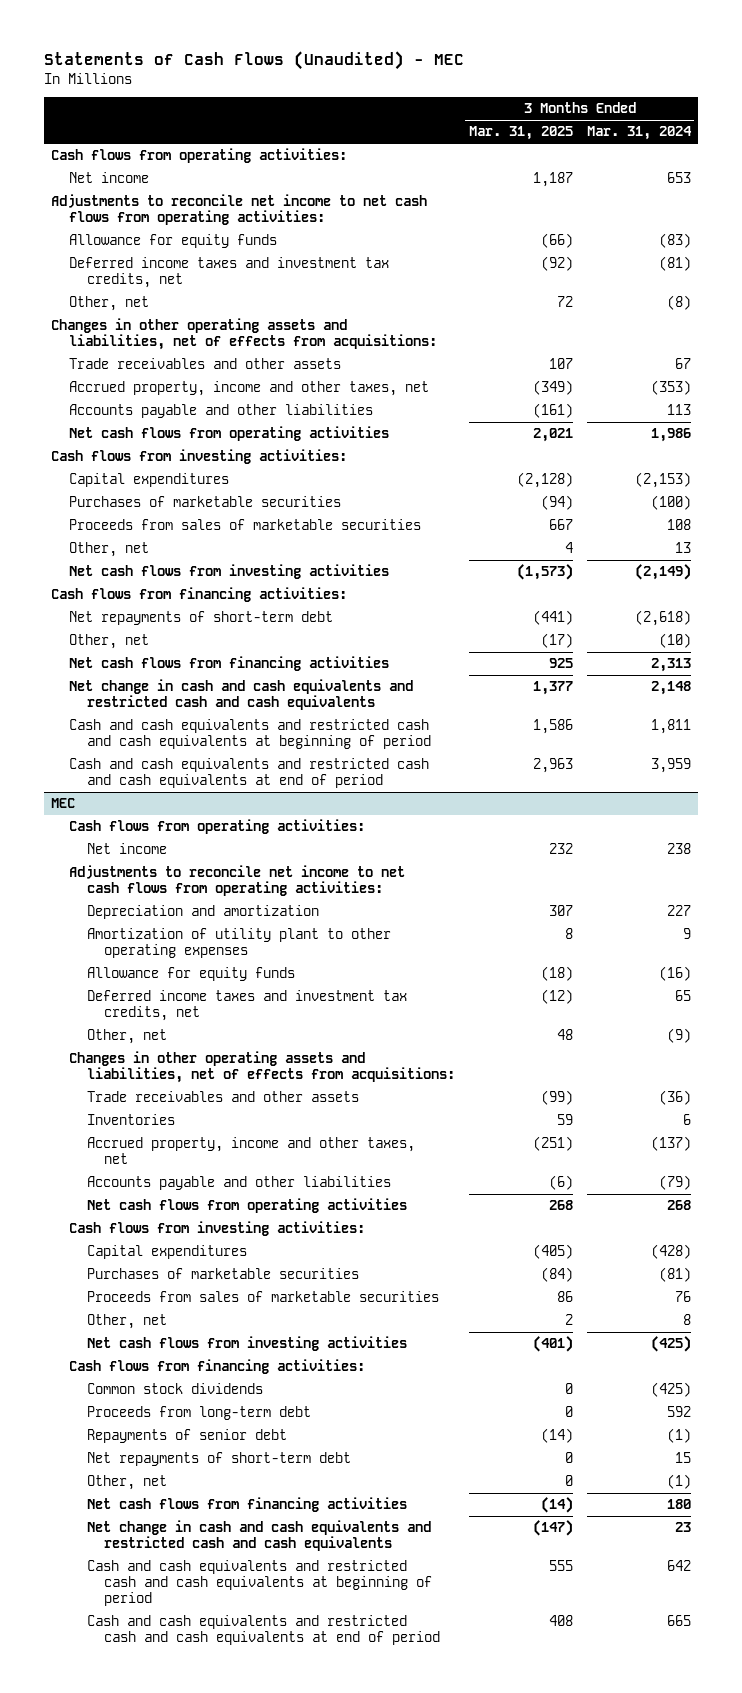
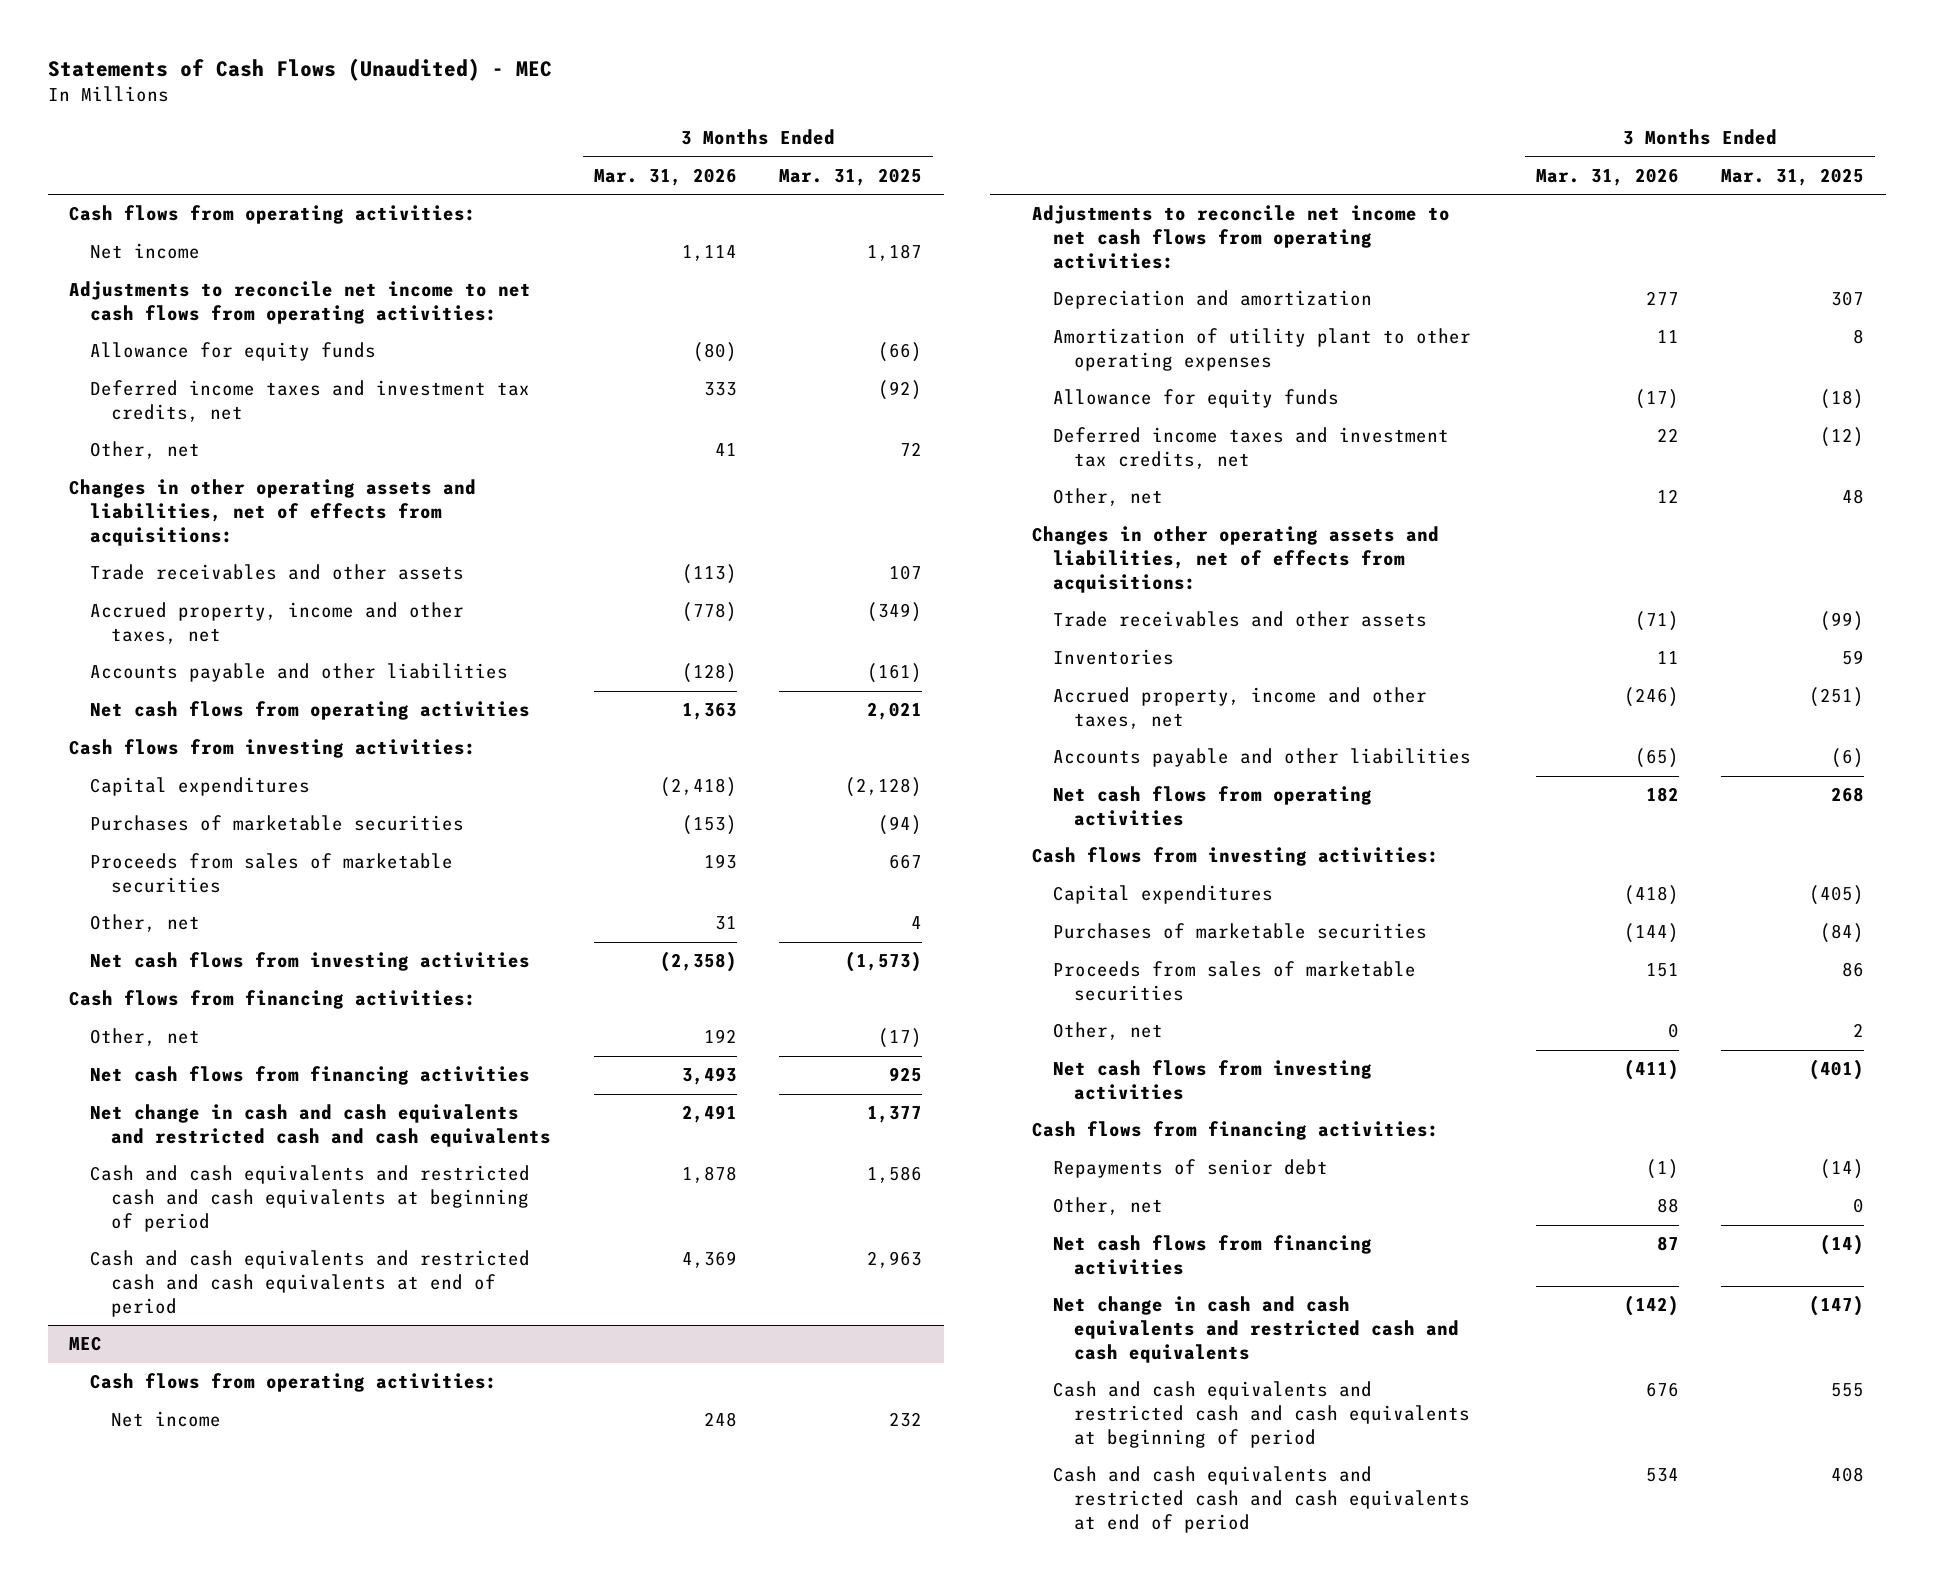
[586,126,692,141] Mar. 31, 2024 -> none
none -> [593,167,737,186] Mar. 31, 2026
[69,611,334,626] Net repayments of short-term debt -> none
[86,1383,263,1395] Common stock dividends -> none
[86,1406,311,1421] Proceeds from long-term debt -> none
[86,1452,351,1467] Net repayments of short-term debt -> none

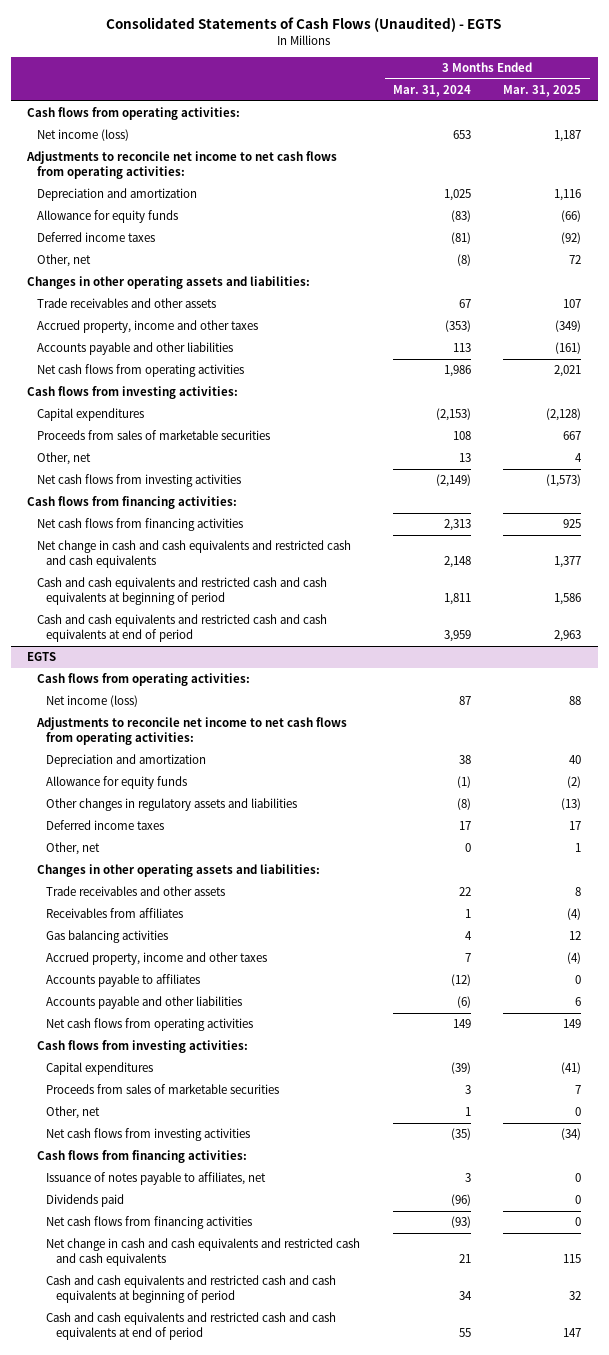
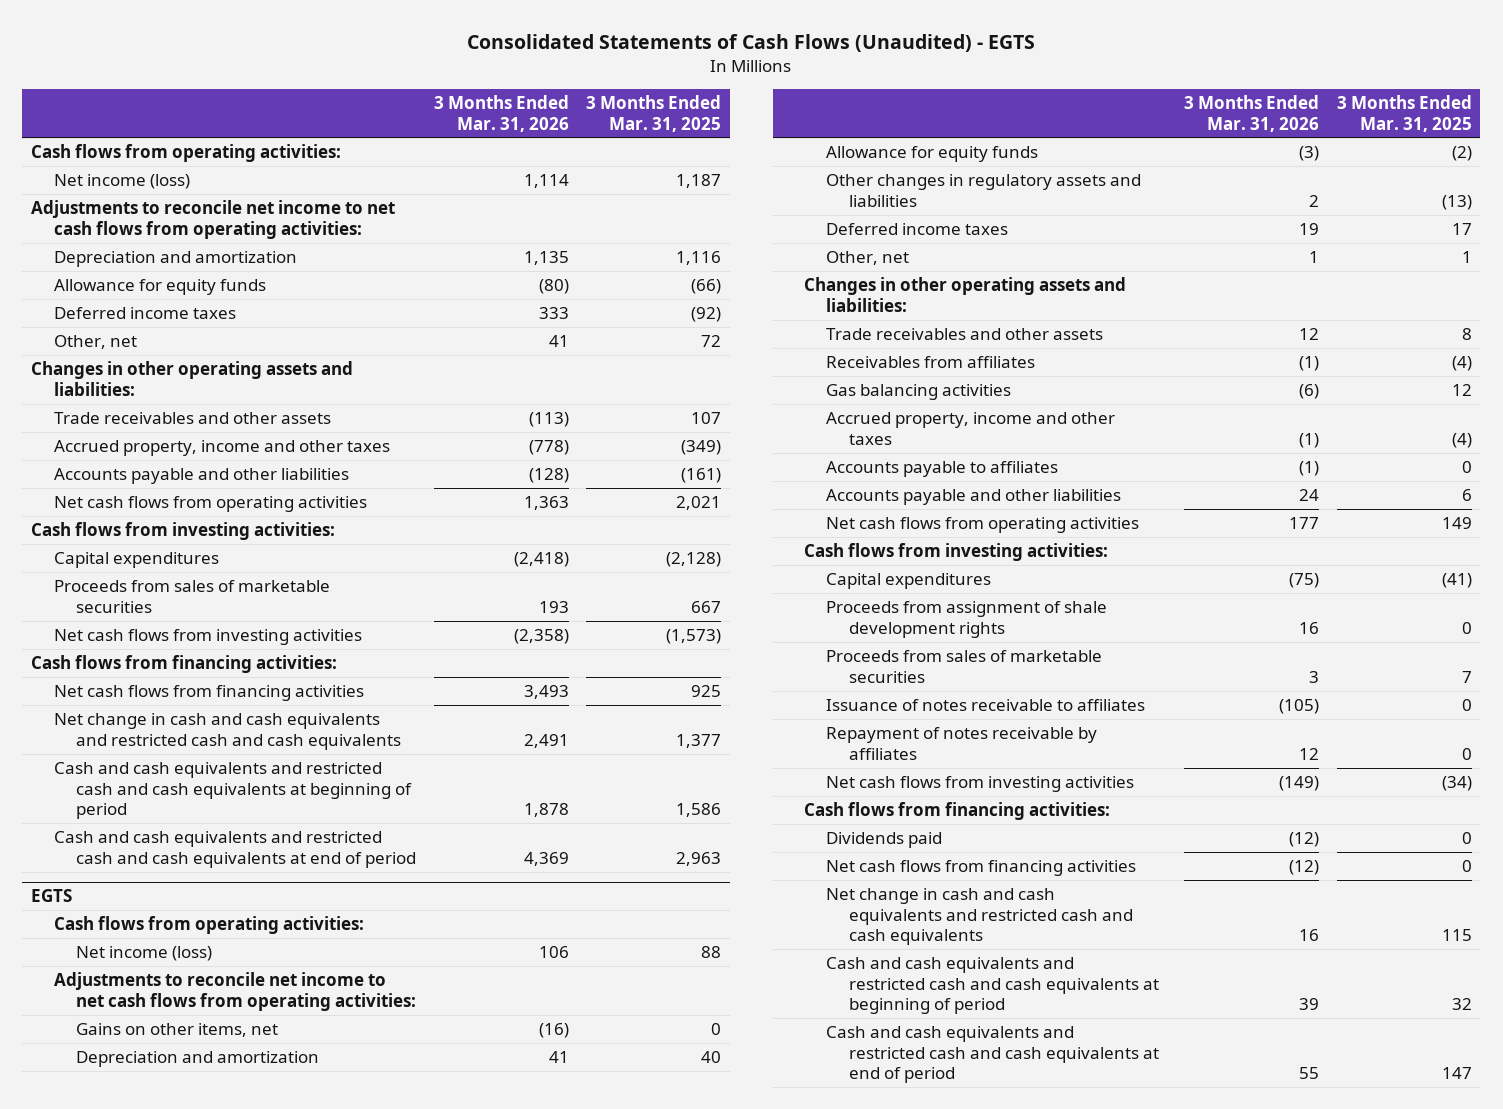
[392,84,471,97] Mar. 31, 2024 -> none
none -> [433,94,569,132] 3 Months Ended Mar. 31, 2026
[36,452,91,466] Other, net -> none
none -> [76,1023,279,1038] Gains on other items, net
none -> [826,601,1108,638] Proceeds from assignment of shale development rights
[46,1106,101,1120] Other, net -> none
none -> [826,699,1146,712] Issuance of notes receivable to affiliates
none -> [826,727,1098,760] Repayment of notes receivable by affiliates
[46,1172,267,1186] Issuance of notes payable to affiliates, net -> none

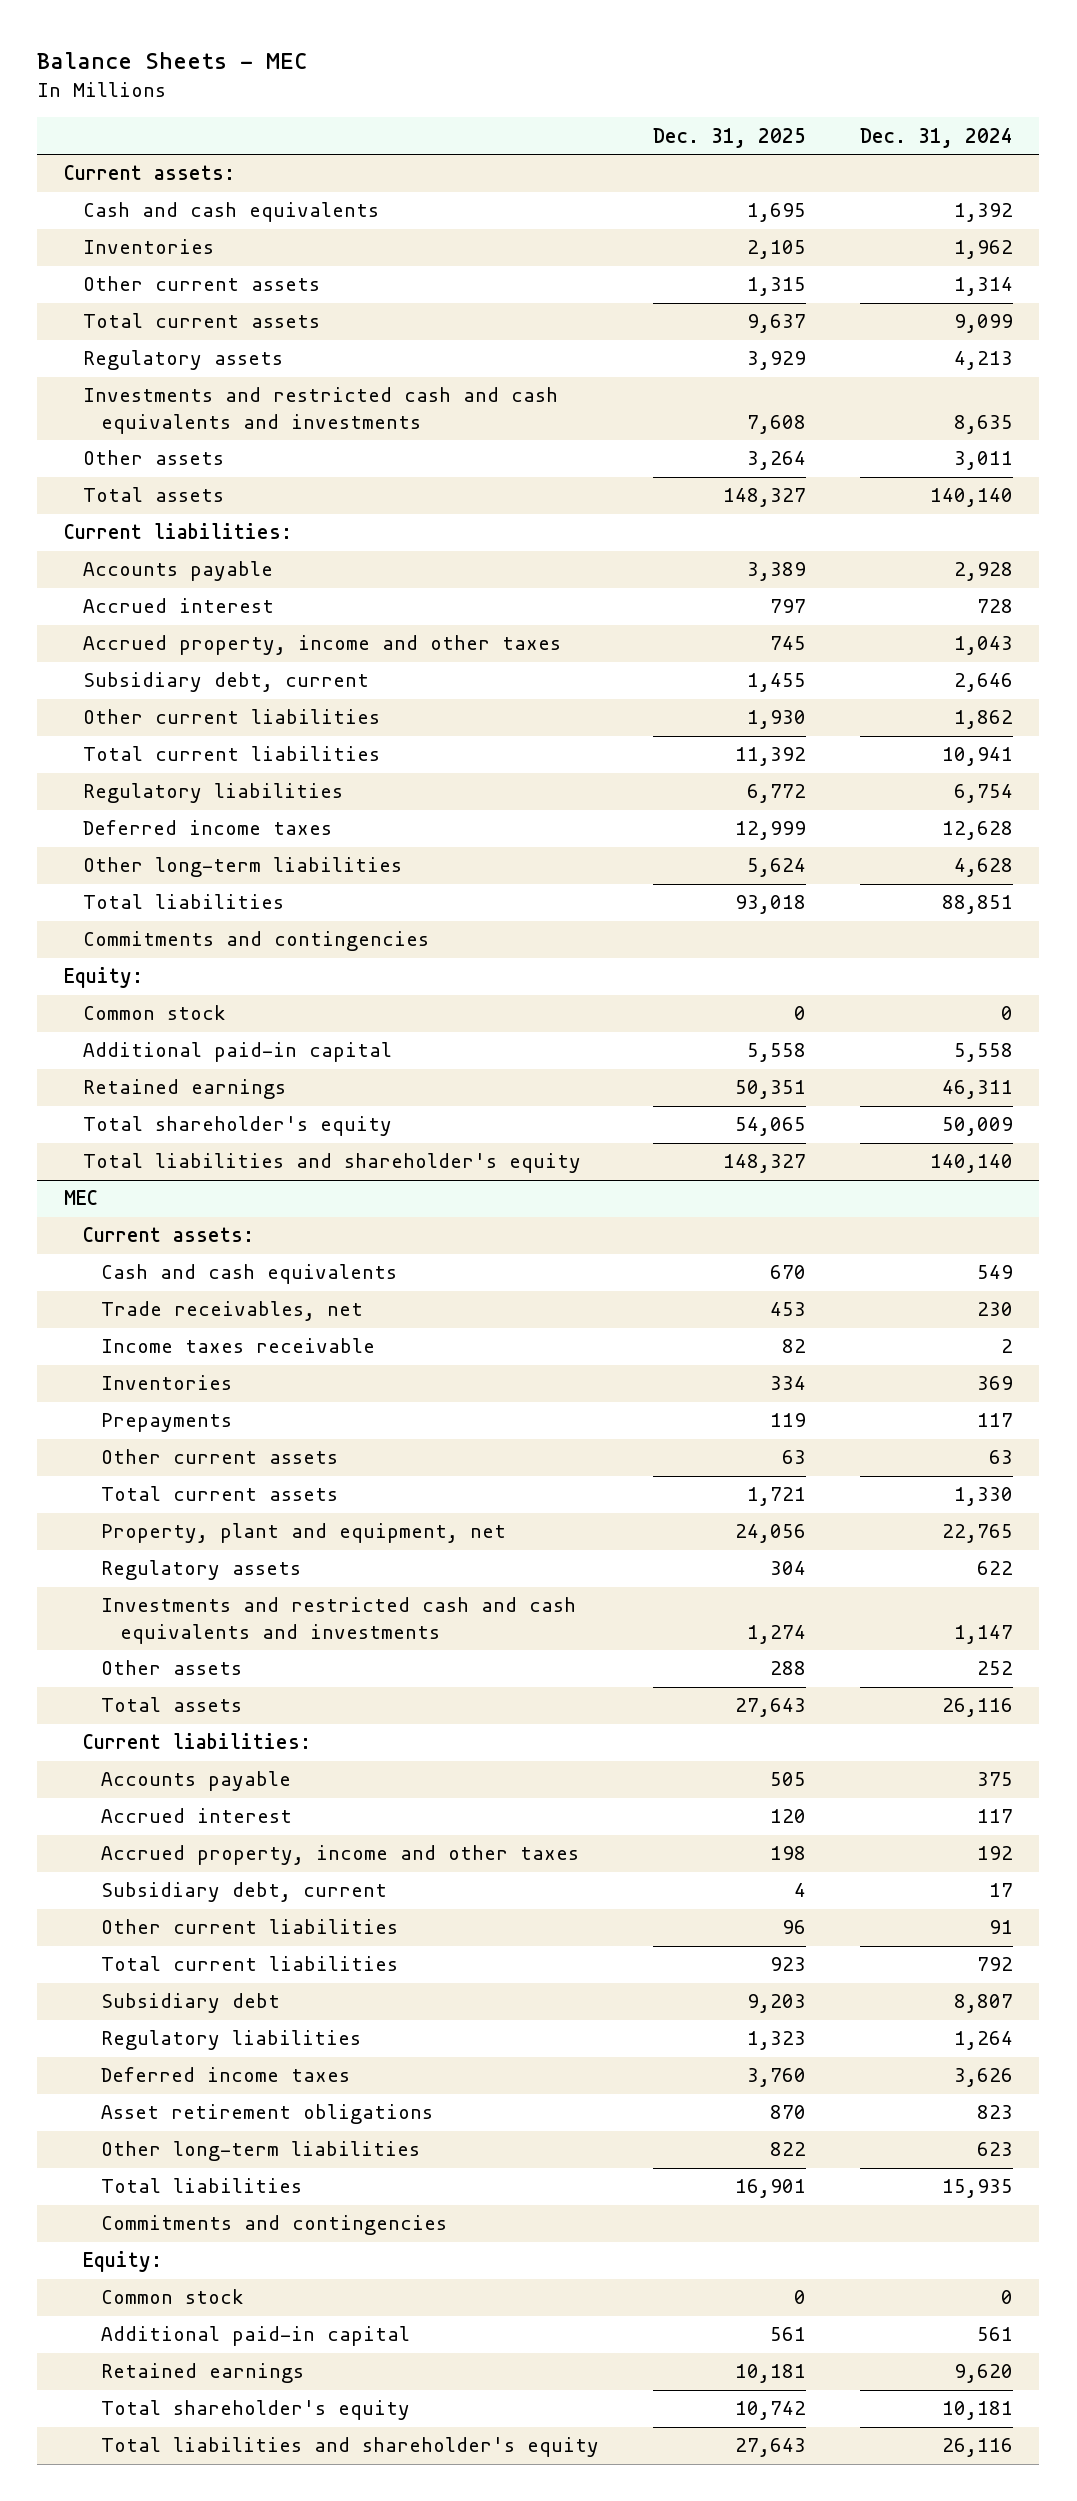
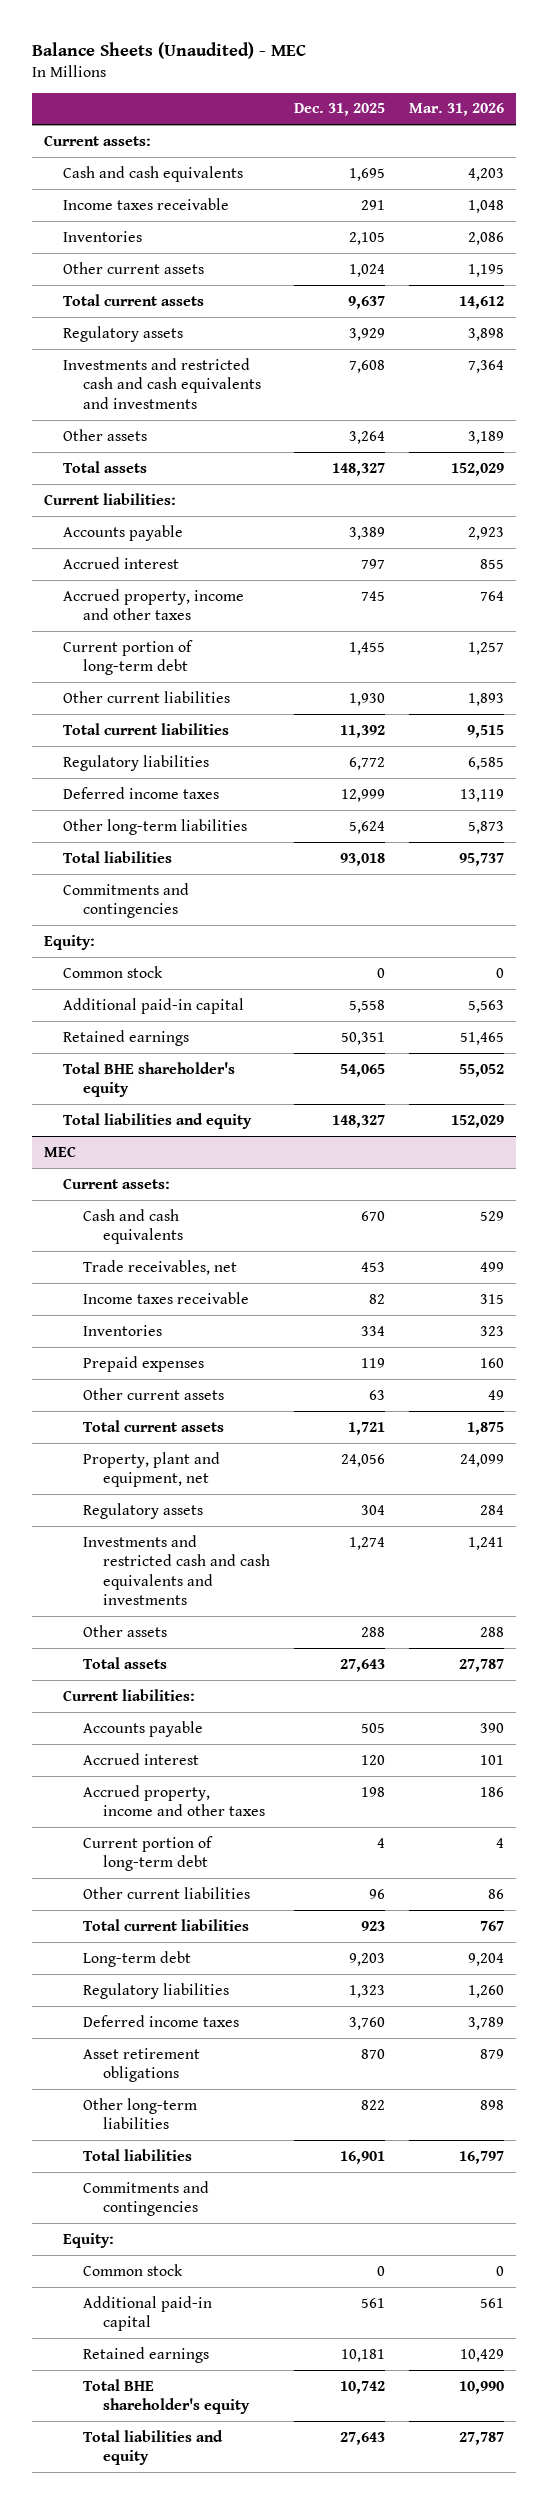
[37,52,308,70] Balance Sheets - MEC -> [31,42,306,60] Balance Sheets (Unaudited) - MEC
[859,127,1013,148] Dec. 31, 2024 -> none
none -> [408,103,504,117] Mar. 31, 2026
none -> [63,197,230,210] Income taxes receivable
[747,277,807,297] 1,315 -> [348,263,385,277] 1,024
[82,672,369,693] Subsidiary debt, current -> [63,639,194,676] Current portion of long-term debt
[82,1116,392,1137] Total shareholder's equity -> [63,1061,236,1098] Total BHE shareholder's equity
[82,1153,581,1174] Total liabilities and shareholder's equity -> [63,1112,253,1129] Total liabilities and equity
[101,1413,233,1433] Prepayments -> [83,1355,205,1372] Prepaid expenses
[101,1882,388,1903] Subsidiary debt, current -> none
none -> [83,1835,214,1872] Current portion of long-term debt
[101,1993,281,2014] Subsidiary debt -> [83,1950,192,1967] Long-term debt
[101,2400,411,2421] Total shareholder's equity -> [83,2378,250,2415] Total BHE shareholder's equity
[101,2437,600,2458] Total liabilities and shareholder's equity -> [83,2429,224,2466] Total liabilities and equity

